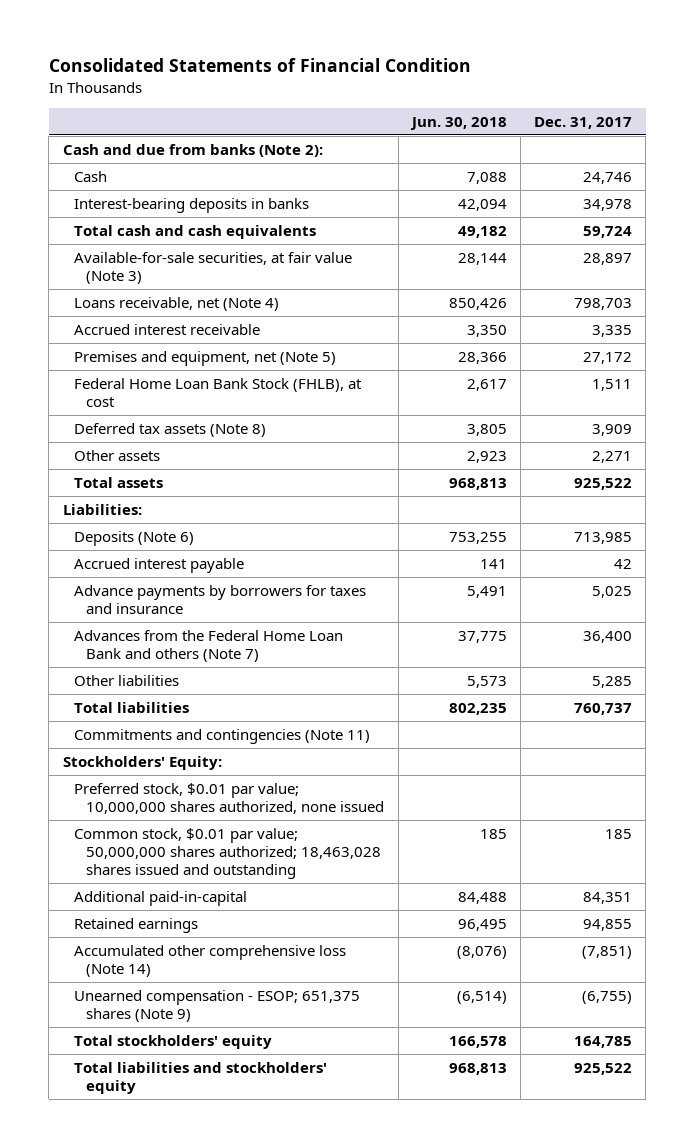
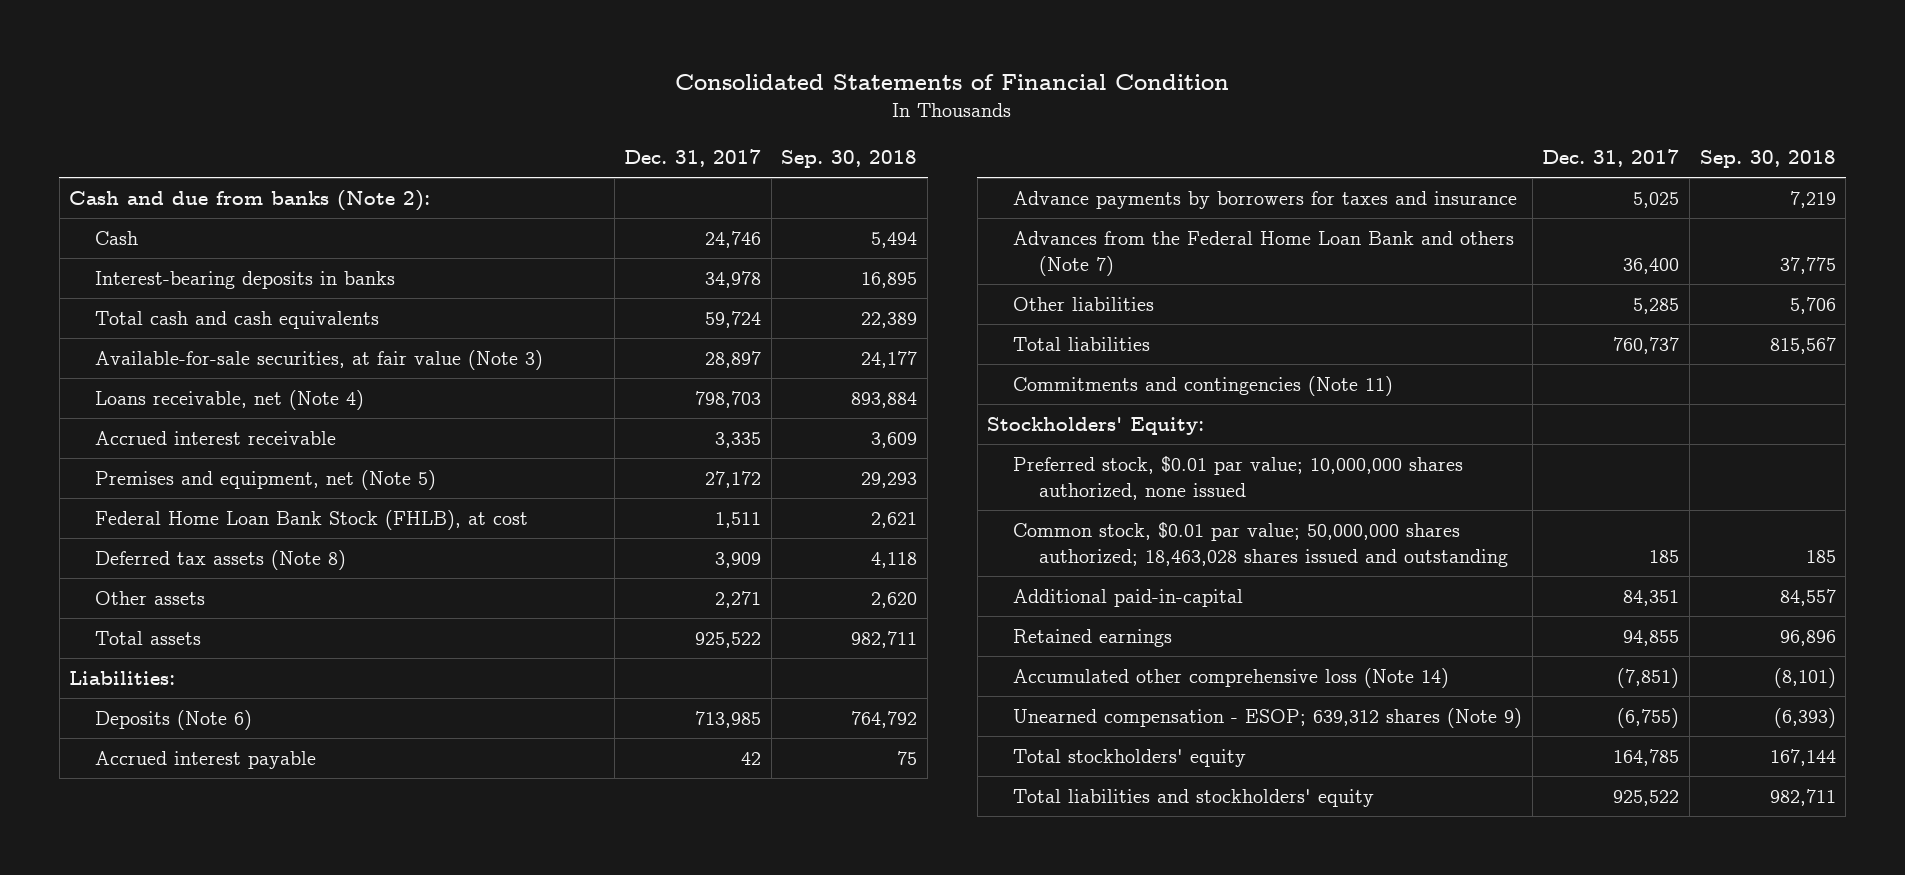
[409,116,507,130] Jun. 30, 2018 -> none
none -> [781,149,918,168] Sep. 30, 2018
[74,989,361,1023] Unearned compensation - ESOP; 651,375 shares (Note 9) -> [1013,708,1523,729] Unearned compensation - ESOP; 639,312 shares (Note 9)

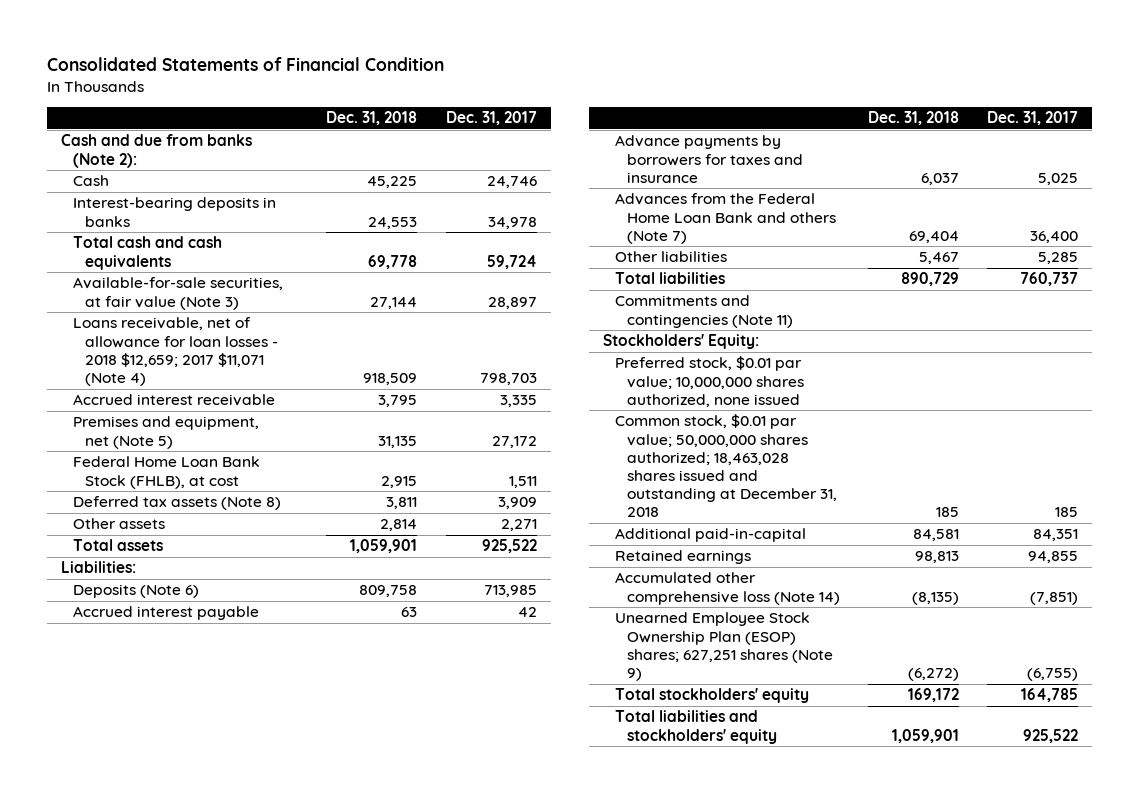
[781,149,918,168] Sep. 30, 2018 -> none
none -> [326,111,418,126] Dec. 31, 2018
[94,390,364,411] Loans receivable, net (Note 4) -> [73,317,278,386] Loans receivable, net of allowance for loan losses - 2018 $12,659; 2017 $11,071 (Note 4)
[1013,522,1509,567] Common stock, $0.01 par value; 50,000,000 shares authorized; 18,463,028 shares issued and outstanding -> [614,414,837,518] Common stock, $0.01 par value; 50,000,000 shares authorized; 18,463,028 shares issued and outstanding at December 31, 2018
[1013,708,1523,729] Unearned compensation - ESOP; 639,312 shares (Note 9) -> [614,612,833,681] Unearned Employee Stock Ownership Plan (ESOP) shares; 627,251 shares (Note 9)

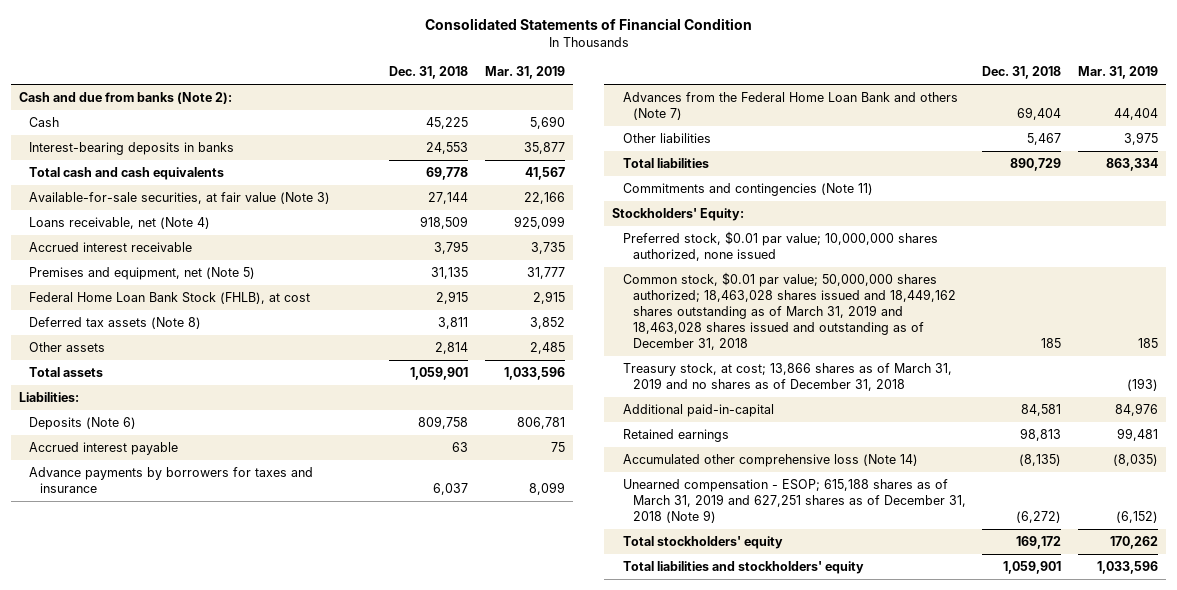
[445,111,537,126] Dec. 31, 2017 -> none
none -> [484,66,565,80] Mar. 31, 2019
[73,317,278,386] Loans receivable, net of allowance for loan losses - 2018 $12,659; 2017 $11,071 (Note 4) -> [29,217,211,230] Loans receivable, net (Note 4)
[614,414,837,518] Common stock, $0.01 par value; 50,000,000 shares authorized; 18,463,028 shares issued and outstanding at December 31, 2018 -> [622,272,956,350] Common stock, $0.01 par value; 50,000,000 shares authorized; 18,463,028 shares issued and 18,449,162 shares outstanding as of March 31, 2019 and 18,463,028 shares issued and outstanding as of December 31, 2018
none -> [622,363,952,391] Treasury stock, at cost; 13,866 shares as of March 31, 2019 and no shares as of December 31, 2018
[614,612,833,681] Unearned Employee Stock Ownership Plan (ESOP) shares; 627,251 shares (Note 9) -> [622,479,966,523] Unearned compensation - ESOP; 615,188 shares as of March 31, 2019 and 627,251 shares as of December 31, 2018 (Note 9)

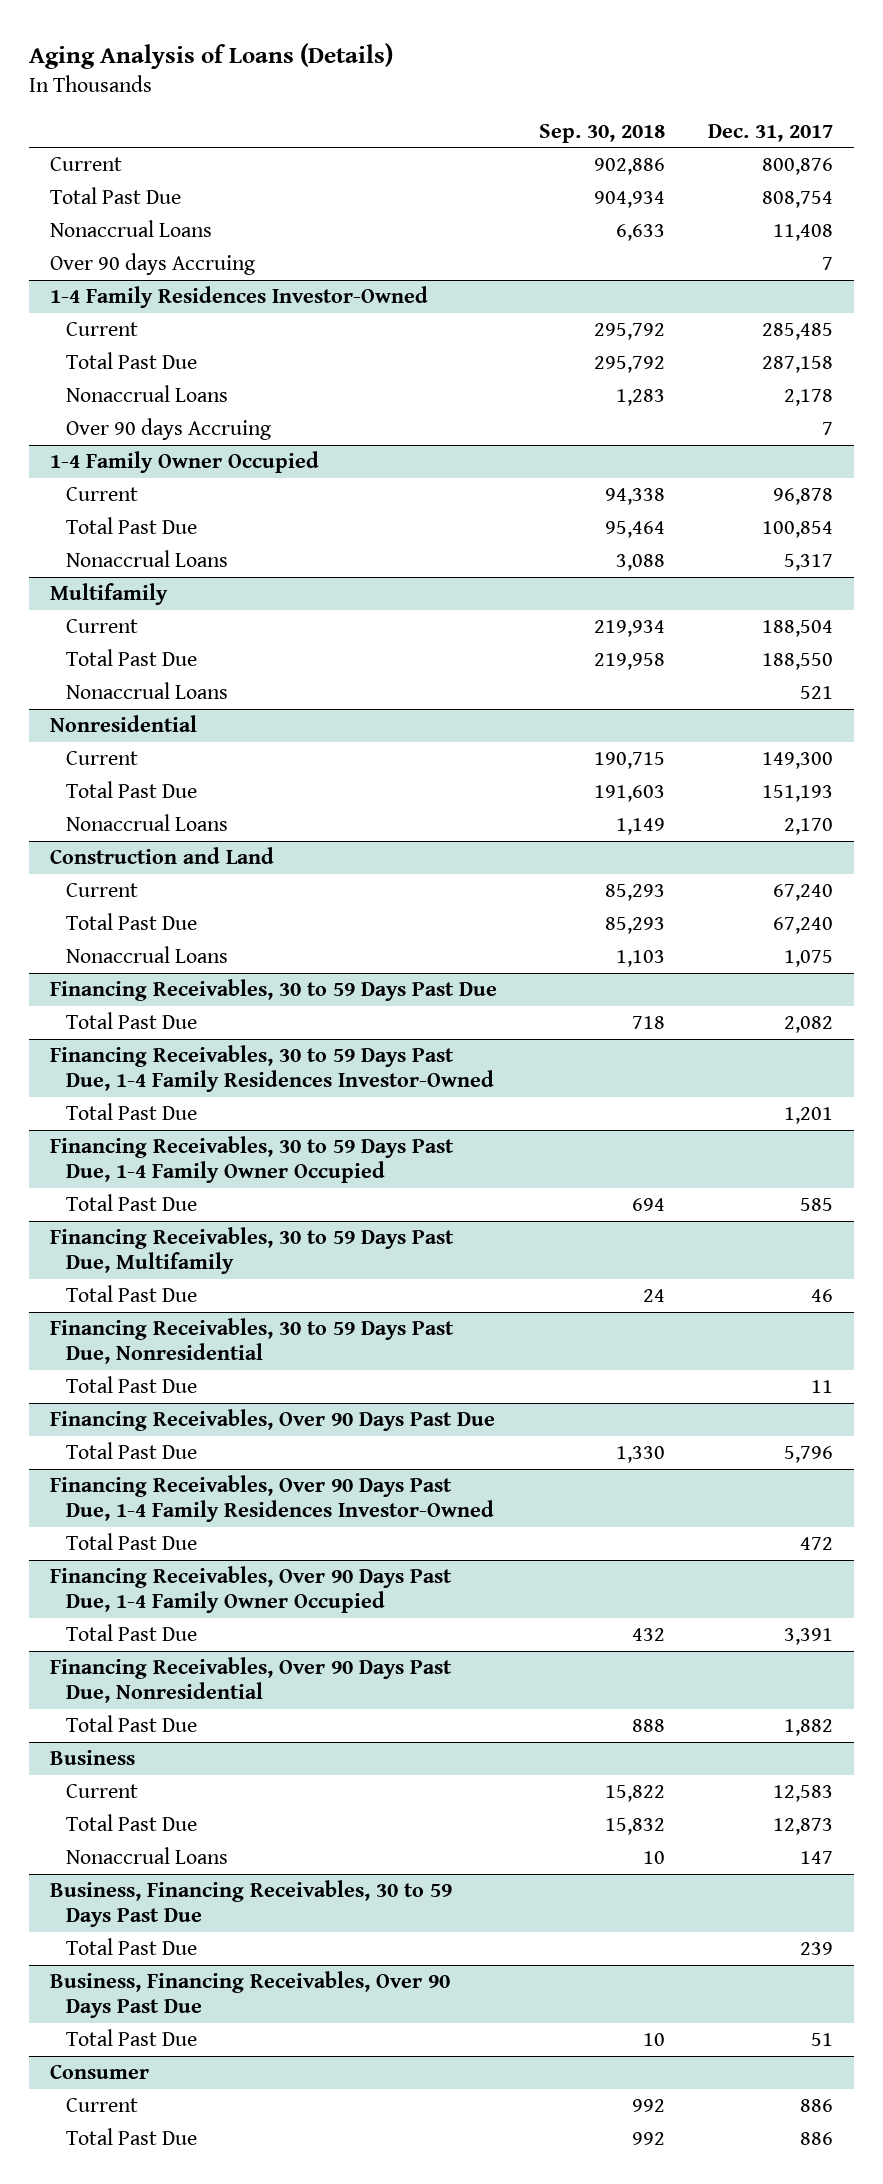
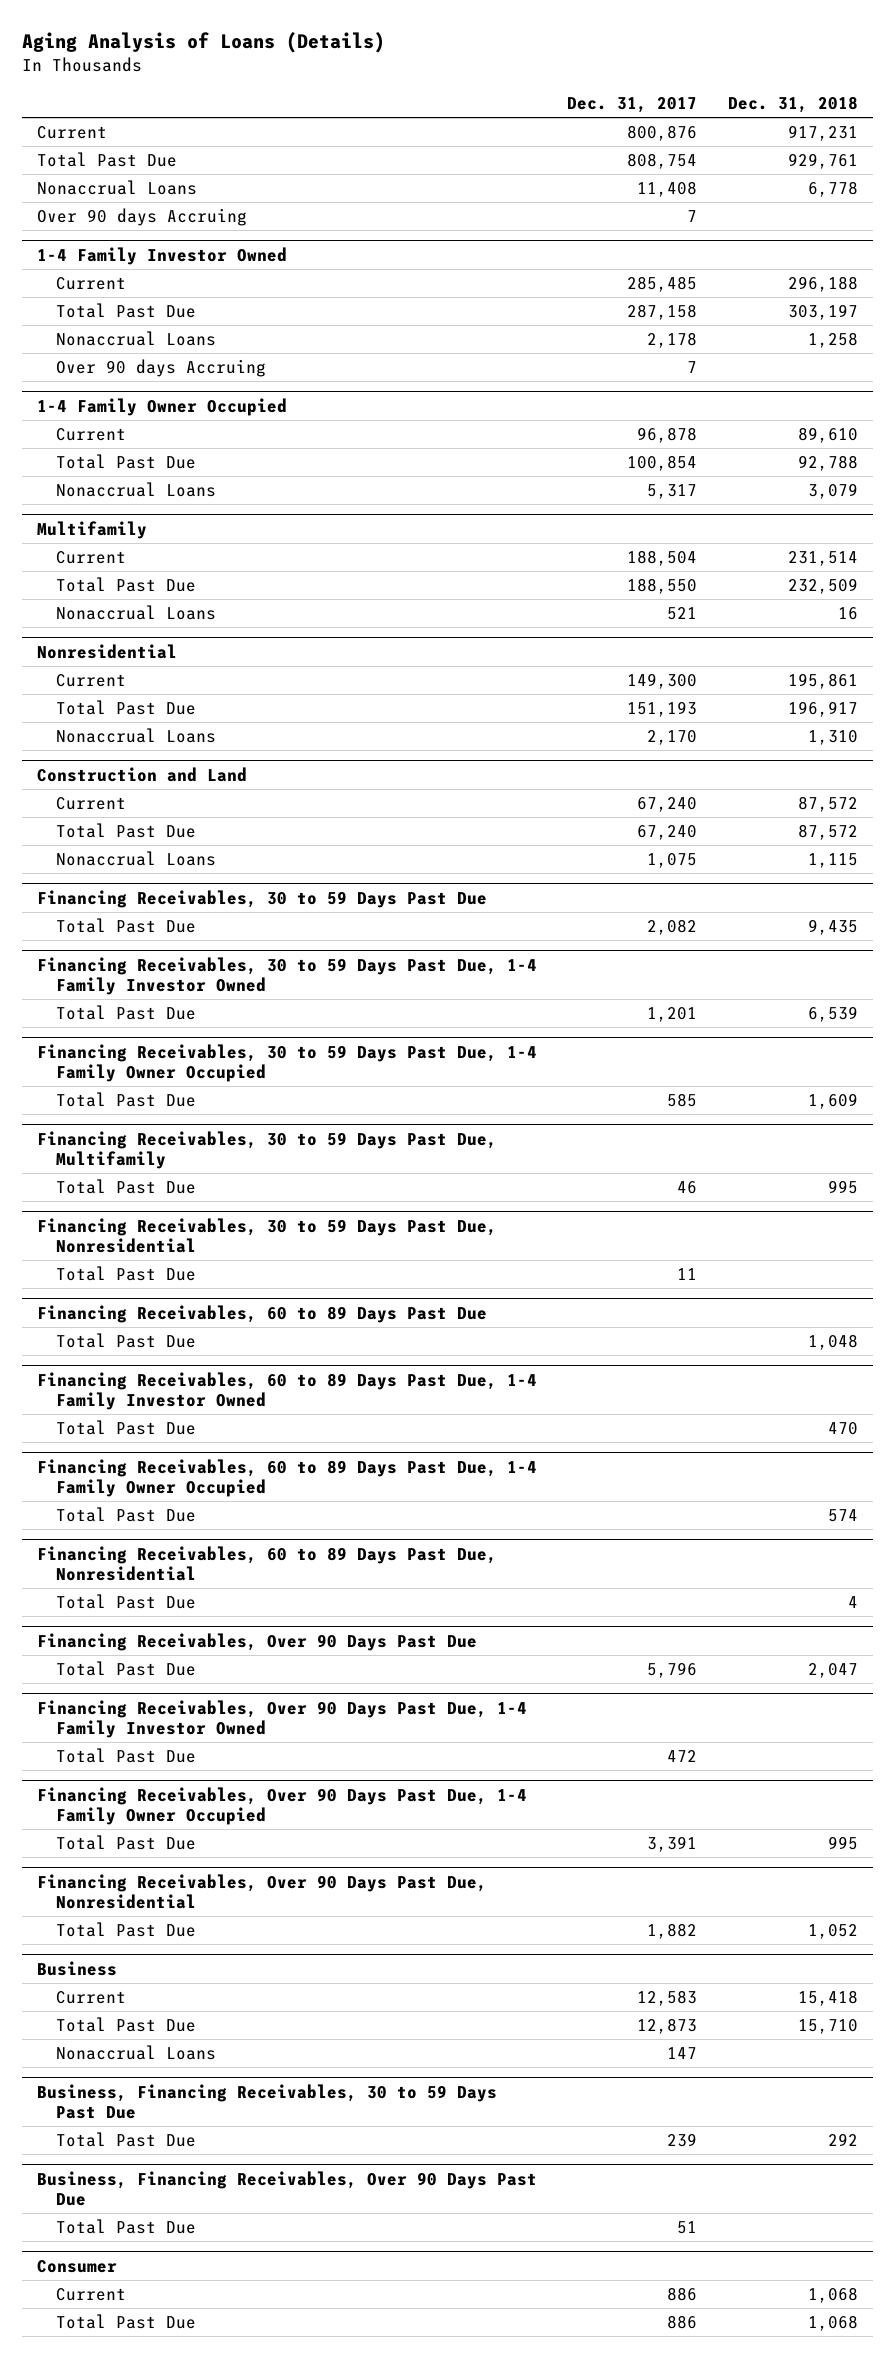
[539,123,666,143] Sep. 30, 2018 -> none
none -> [727,95,858,113] Dec. 31, 2018
[50,286,429,309] 1-4 Family Residences Investor-Owned -> [36,246,287,265] 1-4 Family Investor Owned
[50,1045,494,1093] Financing Receivables, 30 to 59 Days Past Due, 1-4 Family Residences Investor-Owned -> [36,956,537,996] Financing Receivables, 30 to 59 Days Past Due, 1-4 Family Investor Owned
none -> [36,1304,487,1323] Financing Receivables, 60 to 89 Days Past Due
none -> [56,1333,197,1349] Total Past Due
none -> [36,1371,537,1411] Financing Receivables, 60 to 89 Days Past Due, 1-4 Family Investor Owned
none -> [56,1420,197,1436] Total Past Due
none -> [36,1458,537,1498] Financing Receivables, 60 to 89 Days Past Due, 1-4 Family Owner Occupied
none -> [56,1507,197,1523] Total Past Due
none -> [36,1545,497,1582] Financing Receivables, 60 to 89 Days Past Due, Nonresidential
none -> [56,1594,197,1610] Total Past Due
[50,1475,494,1523] Financing Receivables, Over 90 Days Past Due, 1-4 Family Residences Investor-Owned -> [36,1699,527,1739] Financing Receivables, Over 90 Days Past Due, 1-4 Family Investor Owned

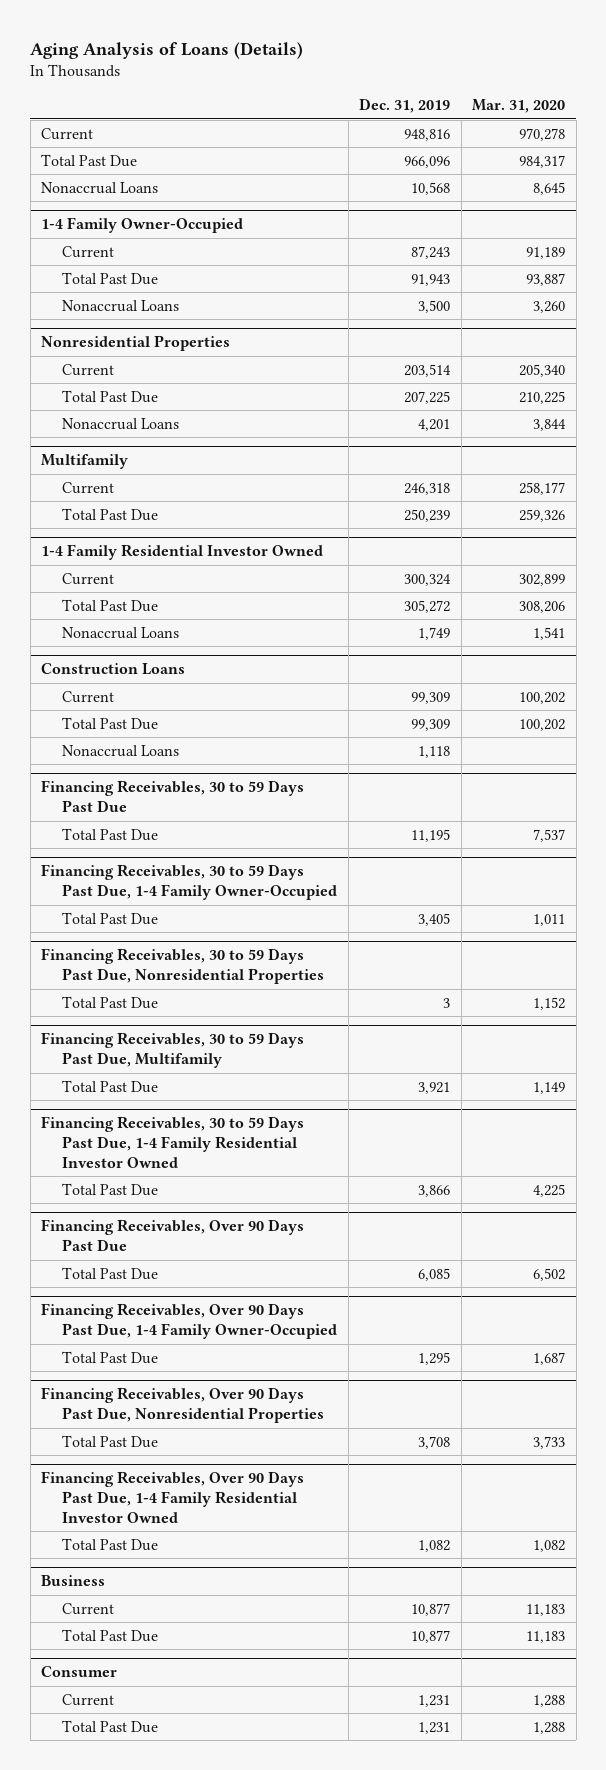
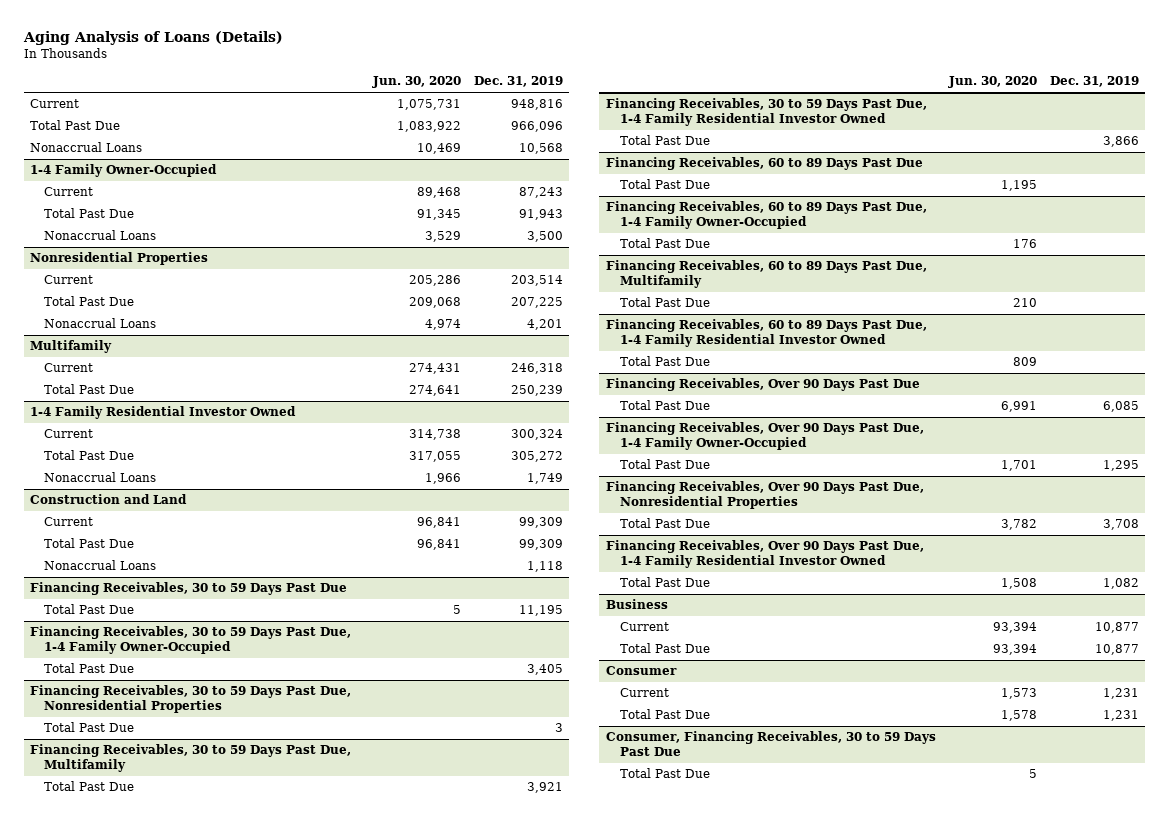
[472,99,566,114] Mar. 31, 2020 -> none
none -> [371,76,461,89] Jun. 30, 2020
[41,663,186,676] Construction Loans -> [30,494,188,505] Construction and Land
none -> [605,157,923,171] Financing Receivables, 60 to 89 Days Past Due
none -> [619,179,710,190] Total Past Due
none -> [605,201,927,230] Financing Receivables, 60 to 89 Days Past Due, 1-4 Family Owner-Occupied
none -> [619,238,710,249] Total Past Due
none -> [605,260,927,289] Financing Receivables, 60 to 89 Days Past Due, Multifamily
none -> [619,297,710,308] Total Past Due
none -> [605,319,927,348] Financing Receivables, 60 to 89 Days Past Due, 1-4 Family Residential Investor Owned
none -> [619,356,710,367] Total Past Due
none -> [605,731,936,757] Consumer, Financing Receivables, 30 to 59 Days Past Due
none -> [619,768,710,779] Total Past Due

